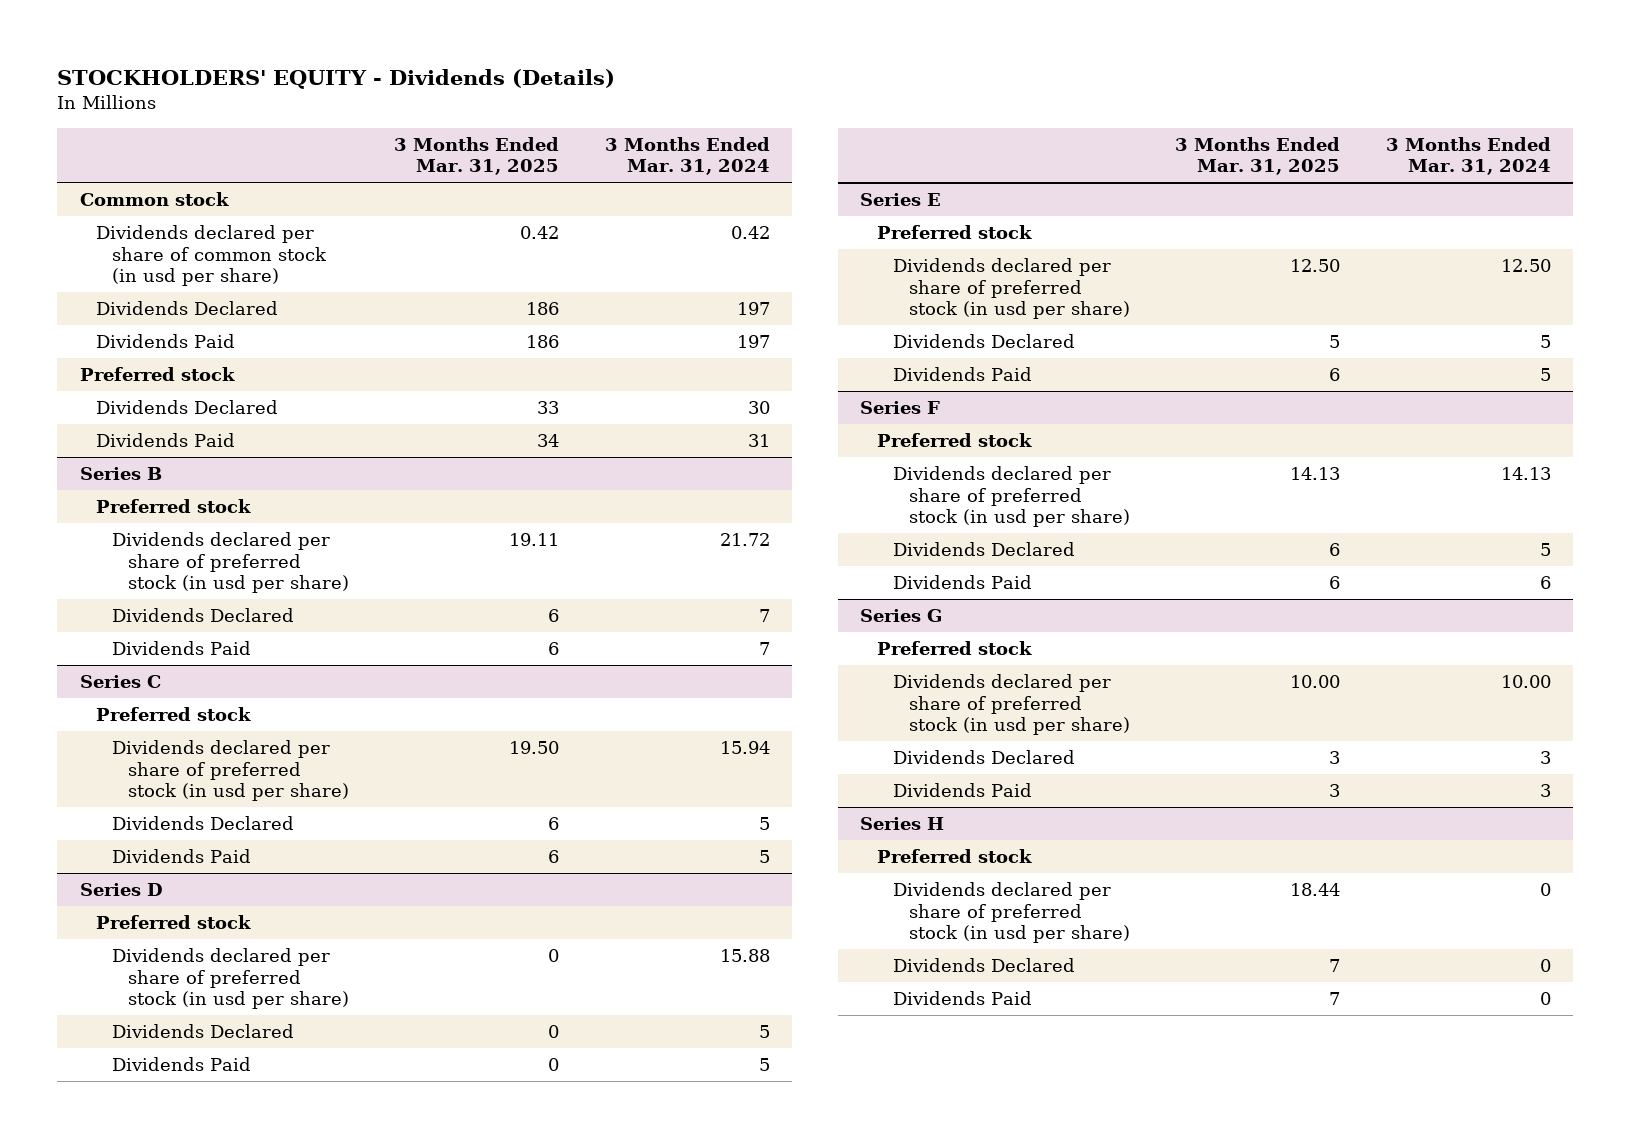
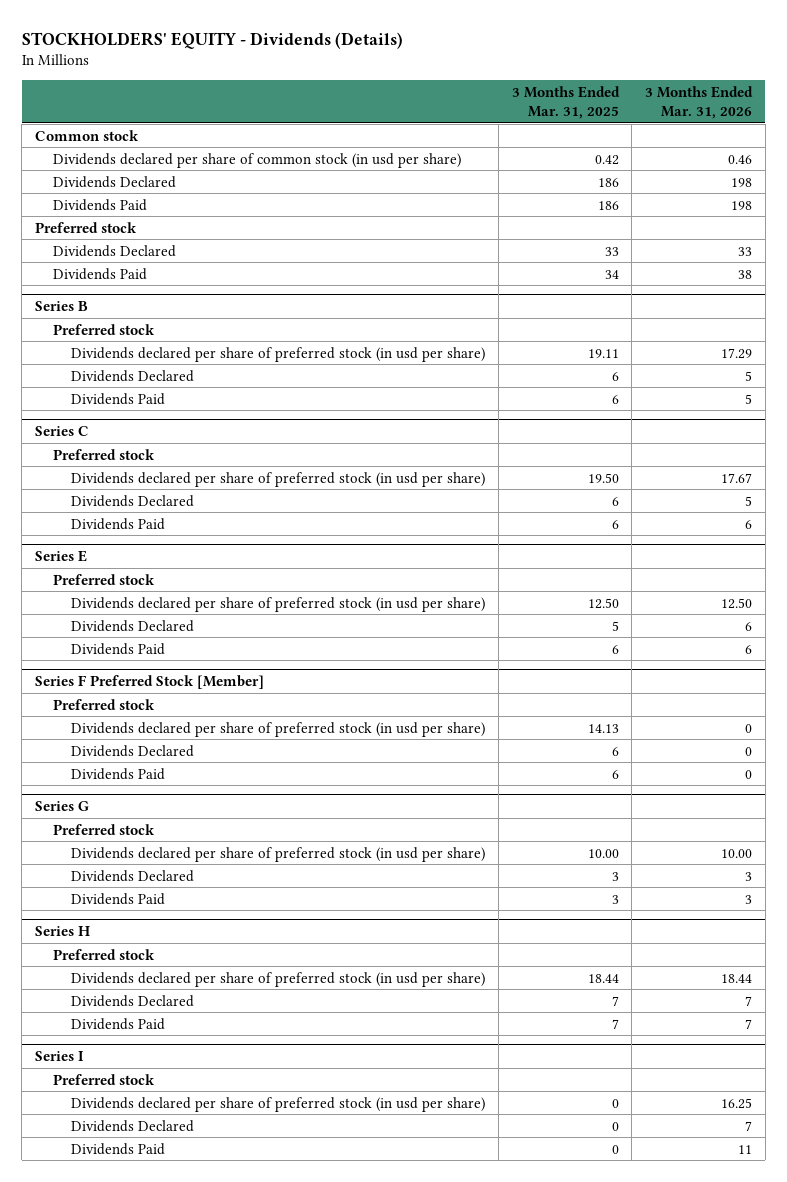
[604,136,770,176] 3 Months Ended Mar. 31, 2024 -> none
none -> [645,85,754,119] 3 Months Ended Mar. 31, 2026
[79,883,163,897] Series D -> none
[95,915,251,930] Preferred stock -> none
[111,948,350,1010] Dividends declared per share of preferred stock (in usd per share) -> none
[111,1024,294,1039] Dividends Declared -> none
[111,1057,251,1072] Dividends Paid -> none
[860,401,941,415] Series F -> [34,675,264,690] Series F Preferred Stock [Member]
none -> [34,1051,84,1062] Series I
none -> [53,1073,156,1085] Preferred stock
none -> [71,1096,486,1112] Dividends declared per share of preferred stock (in usd per share)
none -> [71,1119,195,1132] Dividends Declared
none -> [71,1142,166,1155] Dividends Paid

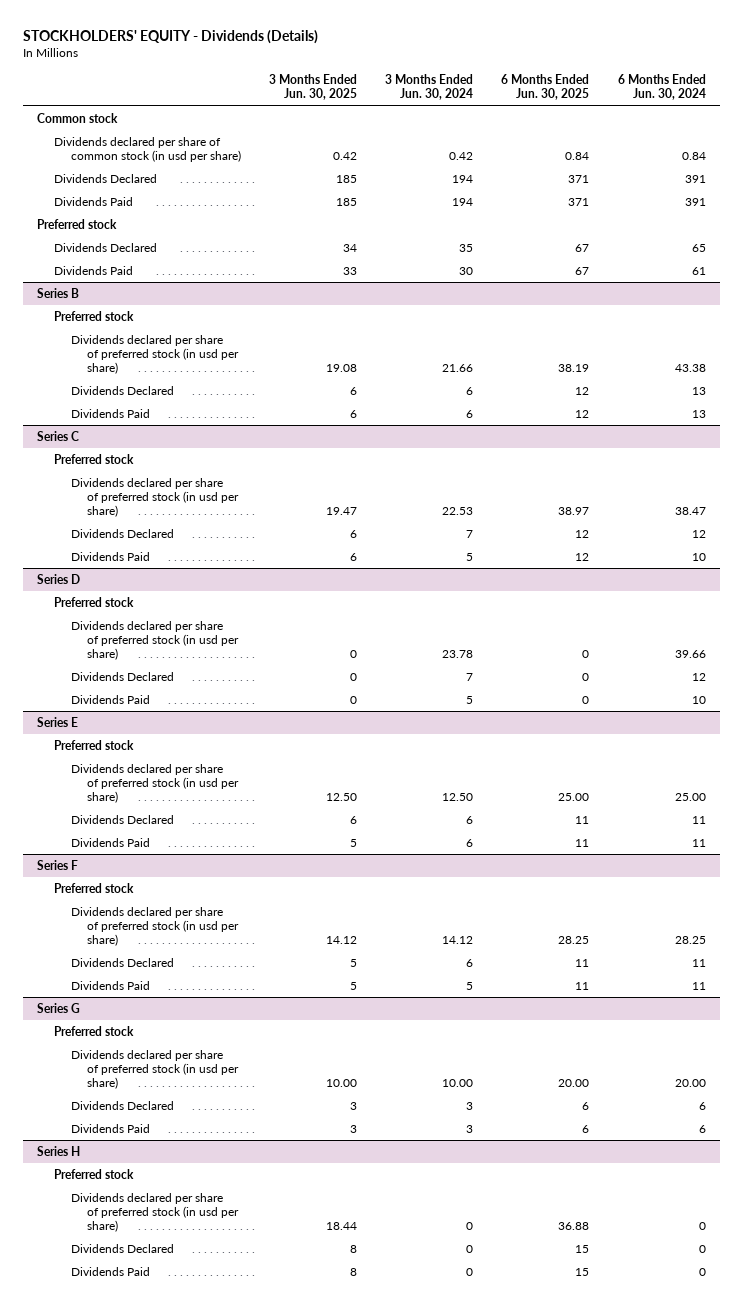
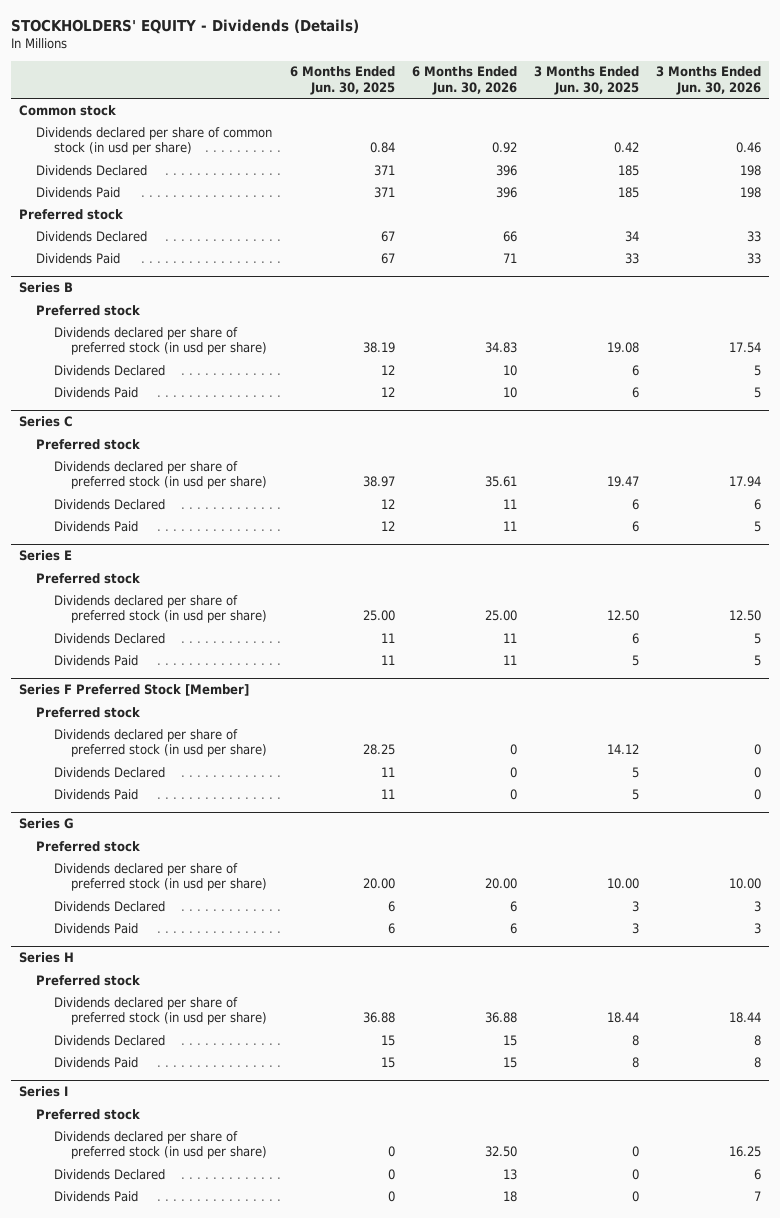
[385,74,474,101] 3 Months Ended Jun. 30, 2024 -> none
[617,74,706,101] 6 Months Ended Jun. 30, 2024 -> none
none -> [411,66,517,96] 6 Months Ended Jun. 30, 2026
none -> [655,66,761,96] 3 Months Ended Jun. 30, 2026
[37,573,81,584] Series D -> none
[54,596,135,607] Preferred stock -> none
[70,620,240,661] Dividends declared per share of preferred stock (in usd per share) -> none
[70,671,174,681] Dividends Declared -> none
[70,694,150,704] Dividends Paid -> none
[37,859,79,870] Series F -> [19,684,250,697] Series F Preferred Stock [Member]
none -> [19,1086,69,1098] Series I
none -> [36,1108,141,1120] Preferred stock
none -> [53,1130,267,1160] Dividends declared per share of preferred stock (in usd per share)
none -> [53,1168,165,1180] Dividends Declared
none -> [53,1190,138,1202] Dividends Paid

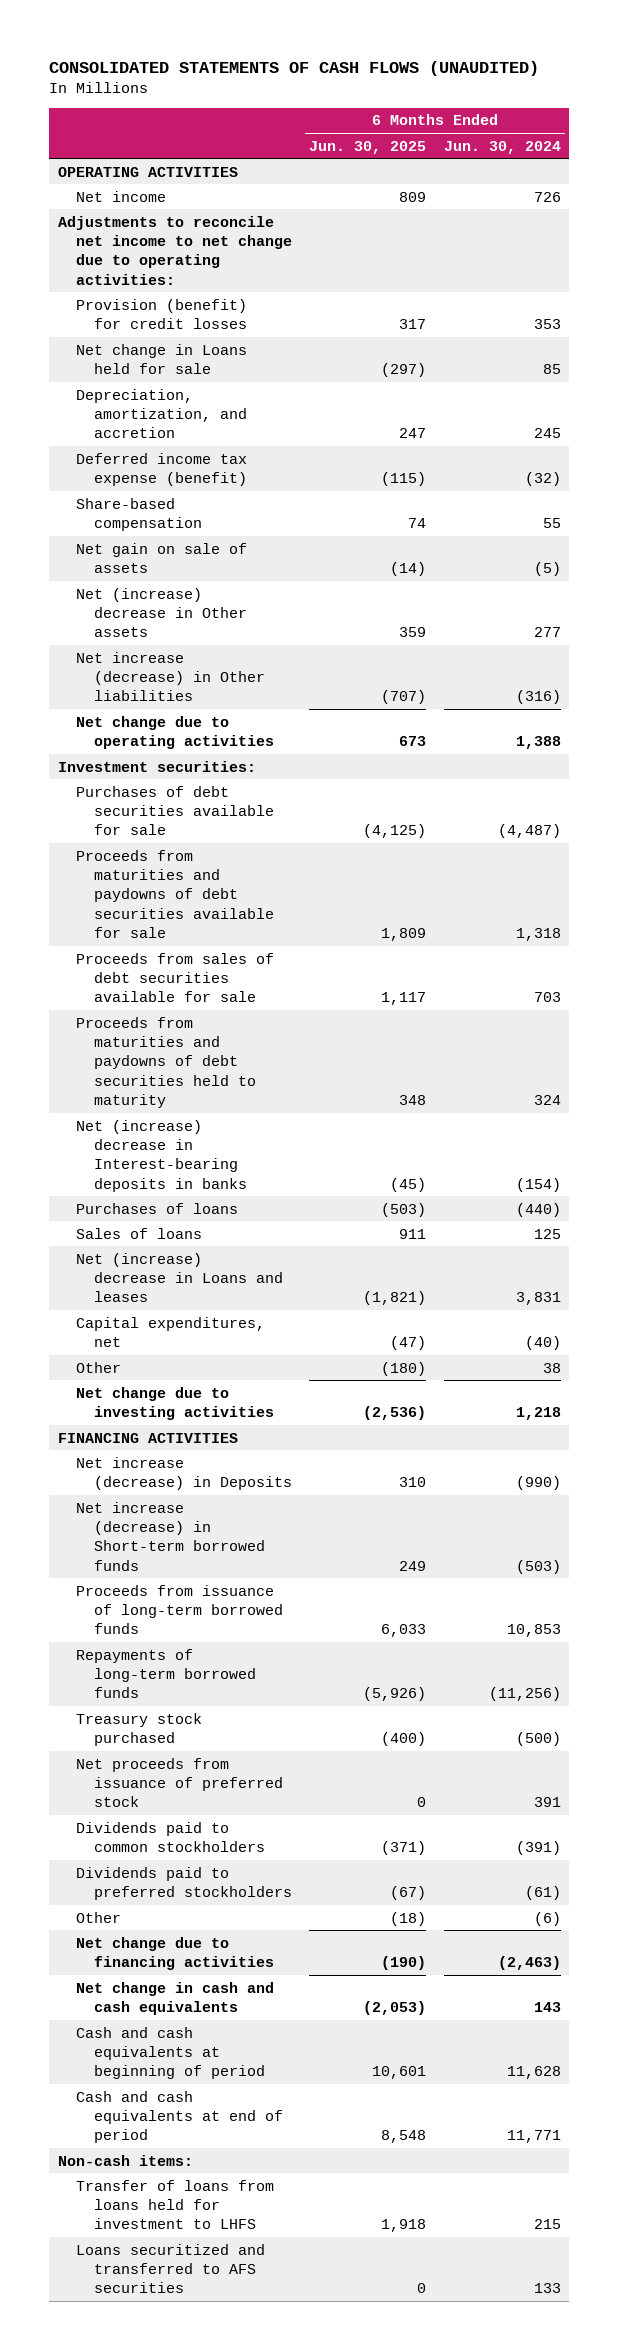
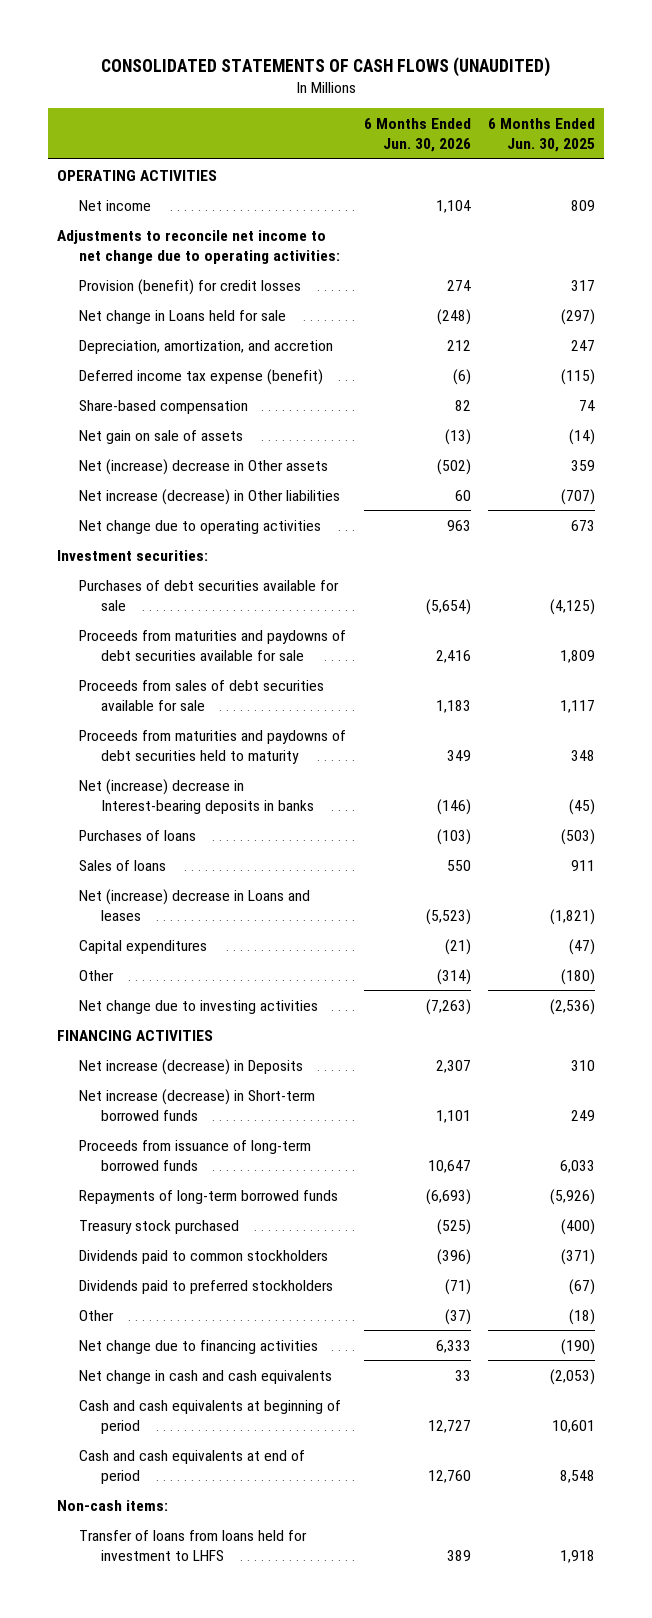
[443,140,561,154] Jun. 30, 2024 -> none
none -> [363,117,471,152] 6 Months Ended Jun. 30, 2026
[76,1316,266,1347] Capital expenditures, net -> [78,939,207,954] Capital expenditures
[76,1757,284,1808] Net proceeds from issuance of preferred stock -> none
[76,2243,266,2294] Loans securitized and transferred to AFS securities -> none

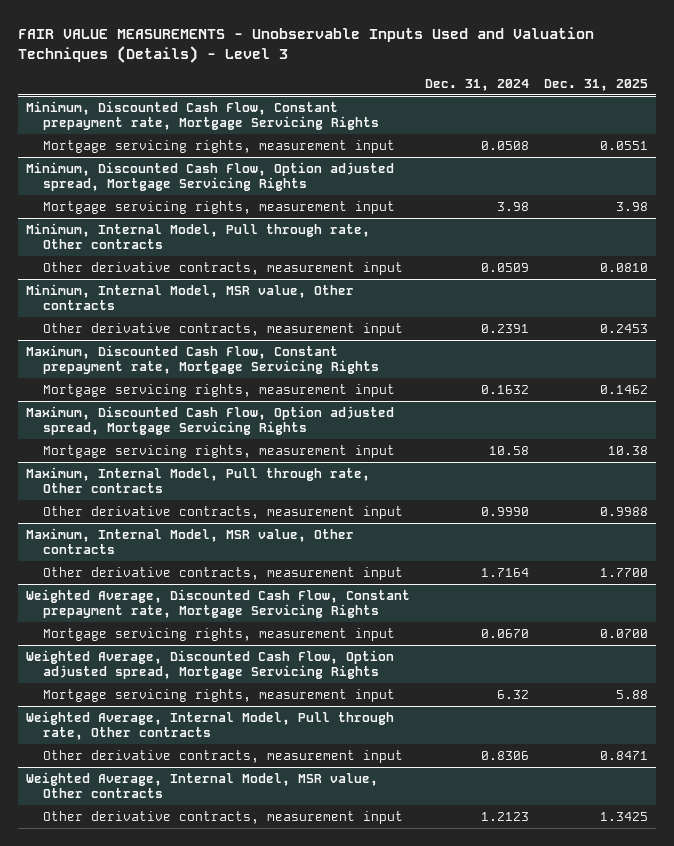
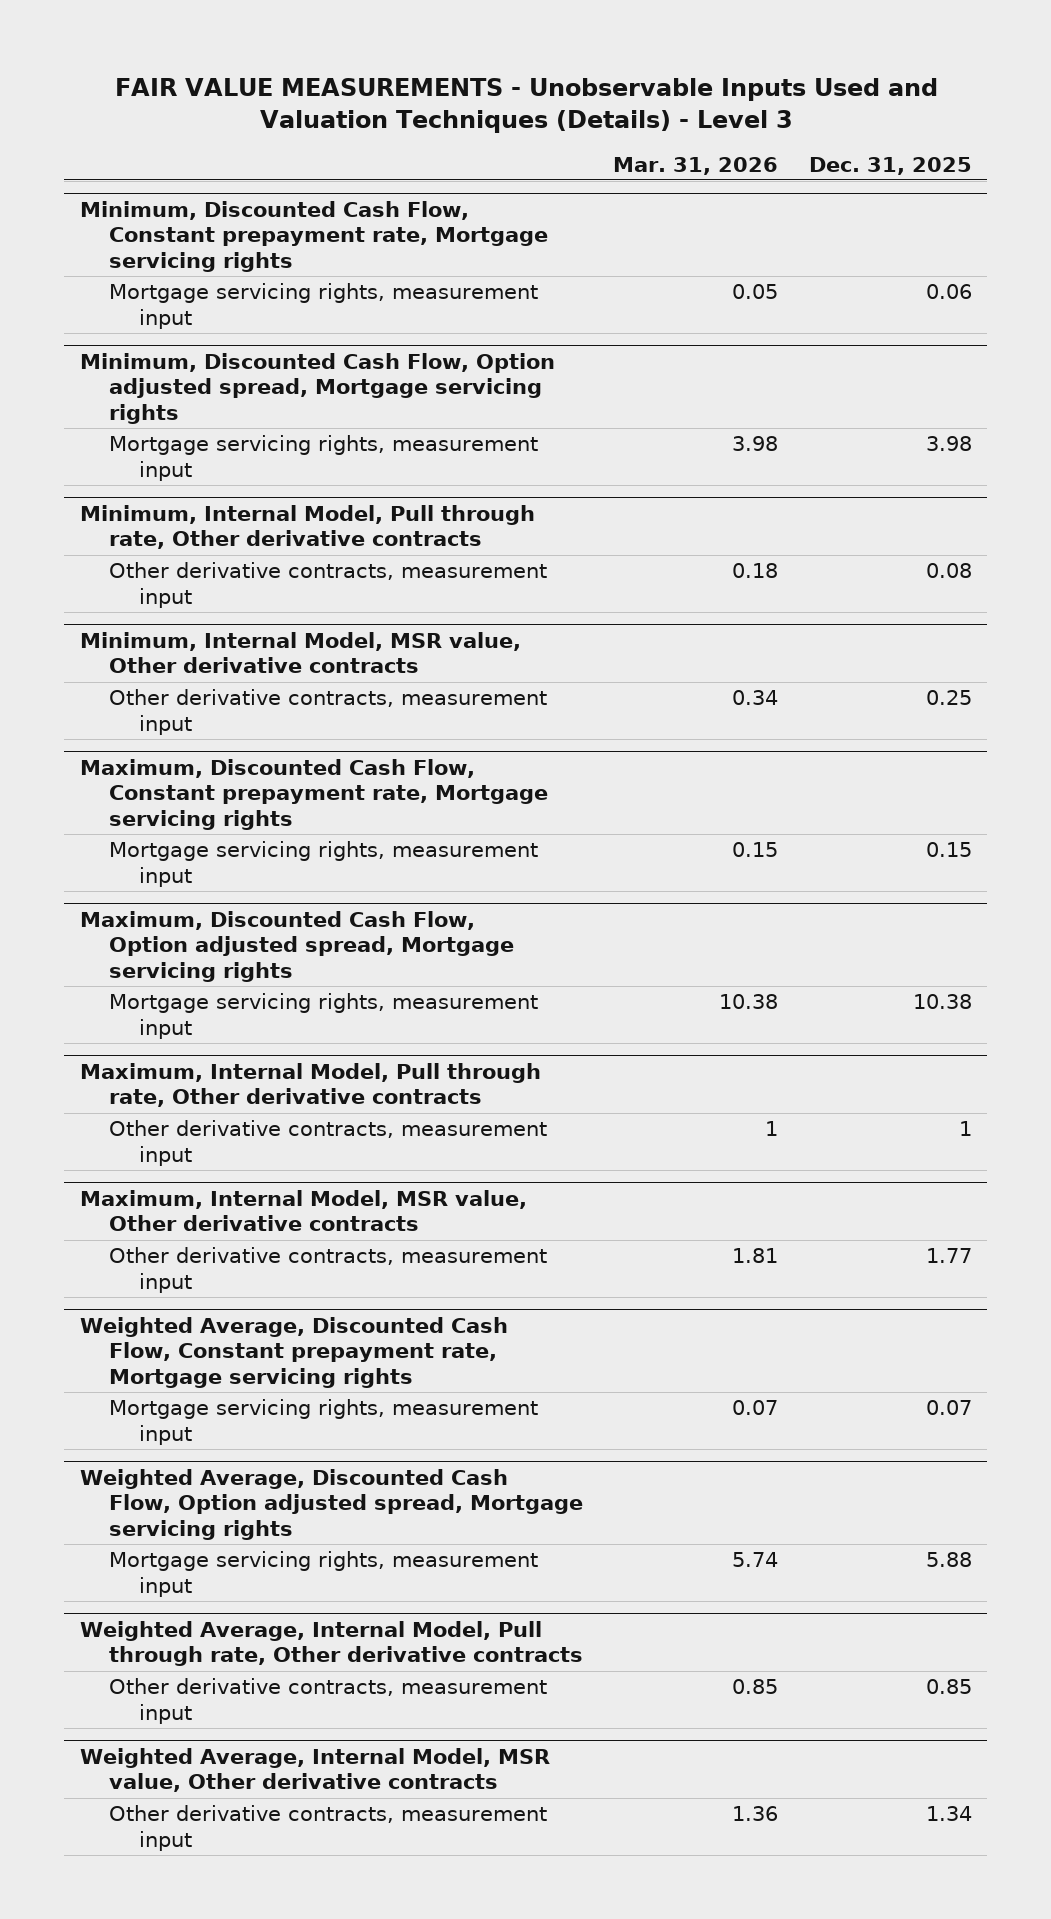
[424,79,529,92] Dec. 31, 2024 -> none
none -> [613,156,779,175] Mar. 31, 2026
[25,100,379,131] Minimum, Discounted Cash Flow, Constant prepayment rate, Mortgage Servicing Rights -> [79,200,549,273] Minimum, Discounted Cash Flow, Constant prepayment rate, Mortgage servicing rights
[600,140,649,150] 0.0551 -> [925,284,972,300] 0.06
[25,161,394,192] Minimum, Discounted Cash Flow, Option adjusted spread, Mortgage Servicing Rights -> [79,352,555,425] Minimum, Discounted Cash Flow, Option adjusted spread, Mortgage servicing rights
[25,222,370,250] Minimum, Internal Model, Pull through rate, Other contracts -> [79,504,535,550] Minimum, Internal Model, Pull through rate, Other derivative contracts
[600,262,649,272] 0.0810 -> [925,563,972,579] 0.08
[25,283,354,311] Minimum, Internal Model, MSR value, Other contracts -> [79,631,521,674] Minimum, Internal Model, MSR value, Other derivative contracts
[600,323,649,333] 0.2453 -> [925,690,972,706] 0.25
[25,344,379,375] Maximum, Discounted Cash Flow, Constant prepayment rate, Mortgage Servicing Rights -> [79,758,549,831] Maximum, Discounted Cash Flow, Constant prepayment rate, Mortgage servicing rights
[600,384,649,394] 0.1462 -> [925,842,972,858] 0.15
[25,405,394,436] Maximum, Discounted Cash Flow, Option adjusted spread, Mortgage Servicing Rights -> [79,910,515,983] Maximum, Discounted Cash Flow, Option adjusted spread, Mortgage servicing rights
[25,466,370,494] Maximum, Internal Model, Pull through rate, Other contracts -> [79,1062,541,1108] Maximum, Internal Model, Pull through rate, Other derivative contracts
[600,506,649,516] 0.9988 -> [958,1121,972,1137] 1
[25,527,354,555] Maximum, Internal Model, MSR value, Other contracts -> [79,1189,527,1232] Maximum, Internal Model, MSR value, Other derivative contracts
[600,567,649,577] 1.7700 -> [925,1248,972,1264] 1.77
[25,588,410,619] Weighted Average, Discounted Cash Flow, Constant prepayment rate, Mortgage Servicing Rights -> [79,1316,508,1389] Weighted Average, Discounted Cash Flow, Constant prepayment rate, Mortgage servicing rights
[600,628,649,638] 0.0700 -> [925,1400,972,1416] 0.07
[25,649,394,680] Weighted Average, Discounted Cash Flow, Option adjusted spread, Mortgage Servicing Rights -> [79,1468,584,1541] Weighted Average, Discounted Cash Flow, Option adjusted spread, Mortgage servicing rights
[25,710,394,741] Weighted Average, Internal Model, Pull through rate, Other contracts -> [79,1620,584,1667] Weighted Average, Internal Model, Pull through rate, Other derivative contracts
[600,750,649,760] 0.8471 -> [925,1679,972,1695] 0.85
[25,771,378,799] Weighted Average, Internal Model, MSR value, Other contracts -> [79,1747,550,1793] Weighted Average, Internal Model, MSR value, Other derivative contracts
[600,811,649,821] 1.3425 -> [925,1806,972,1822] 1.34

